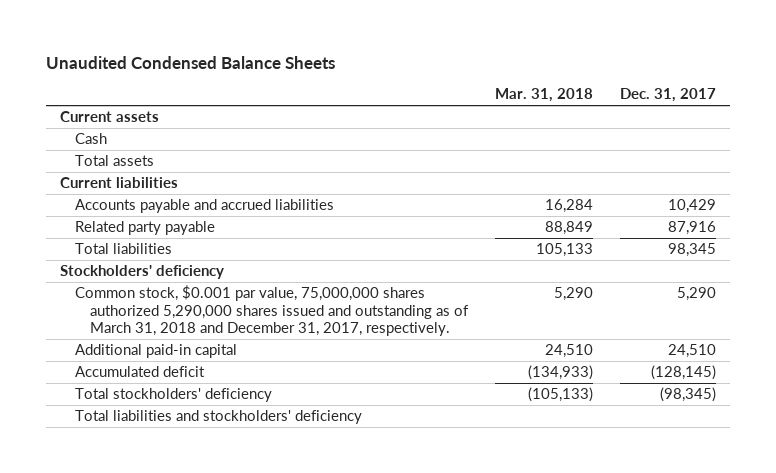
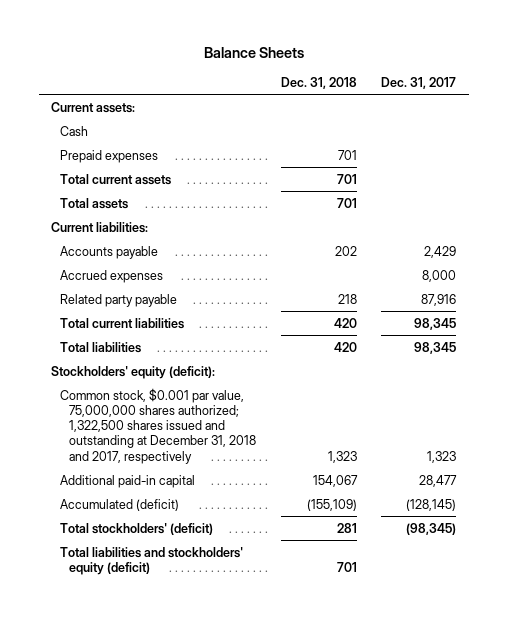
[46,55,336,69] Unaudited Condensed Balance Sheets -> [203,47,304,59] Balance Sheets
[495,88,594,103] Mar. 31, 2018 -> none
none -> [280,77,357,90] Dec. 31, 2018
[60,111,160,123] Current assets -> [50,101,135,113] Current assets:
none -> [60,149,159,163] Prepaid expenses
none -> [60,173,172,185] Total current assets
[74,199,334,214] Accounts payable and accrued liabilities -> none
[60,177,179,189] Current liabilities -> [50,221,148,233] Current liabilities:
none -> [60,245,159,259] Accounts payable
none -> [60,269,164,283] Accrued expenses
none -> [60,317,185,329] Total current liabilities
[60,265,225,280] Stockholders' deficiency -> [50,365,215,379] Stockholders' equity (deficit):
[74,285,469,337] Common stock, $0.001 par value, 75,000,000 shares authorized 5,290,000 shares issued and outstanding as of March 31, 2018 and December 31, 2017, respectively. -> [60,387,257,464] Common stock, $0.001 par value, 75,000,000 shares authorized; 1,322,500 shares issued and outstanding at December 31, 2018 and 2017, respectively
[677,287,717,302] 5,290 -> [427,450,457,463] 1,323
[668,344,717,359] 24,510 -> [419,474,458,487] 28,477
[74,366,205,378] Accumulated deficit -> [60,498,180,511] Accumulated (deficit)
[74,388,272,403] Total stockholders' deficiency -> [60,522,214,535] Total stockholders' (deficit)
[74,410,362,425] Total liabilities and stockholders' deficiency -> [60,546,244,575] Total liabilities and stockholders' equity (deficit)

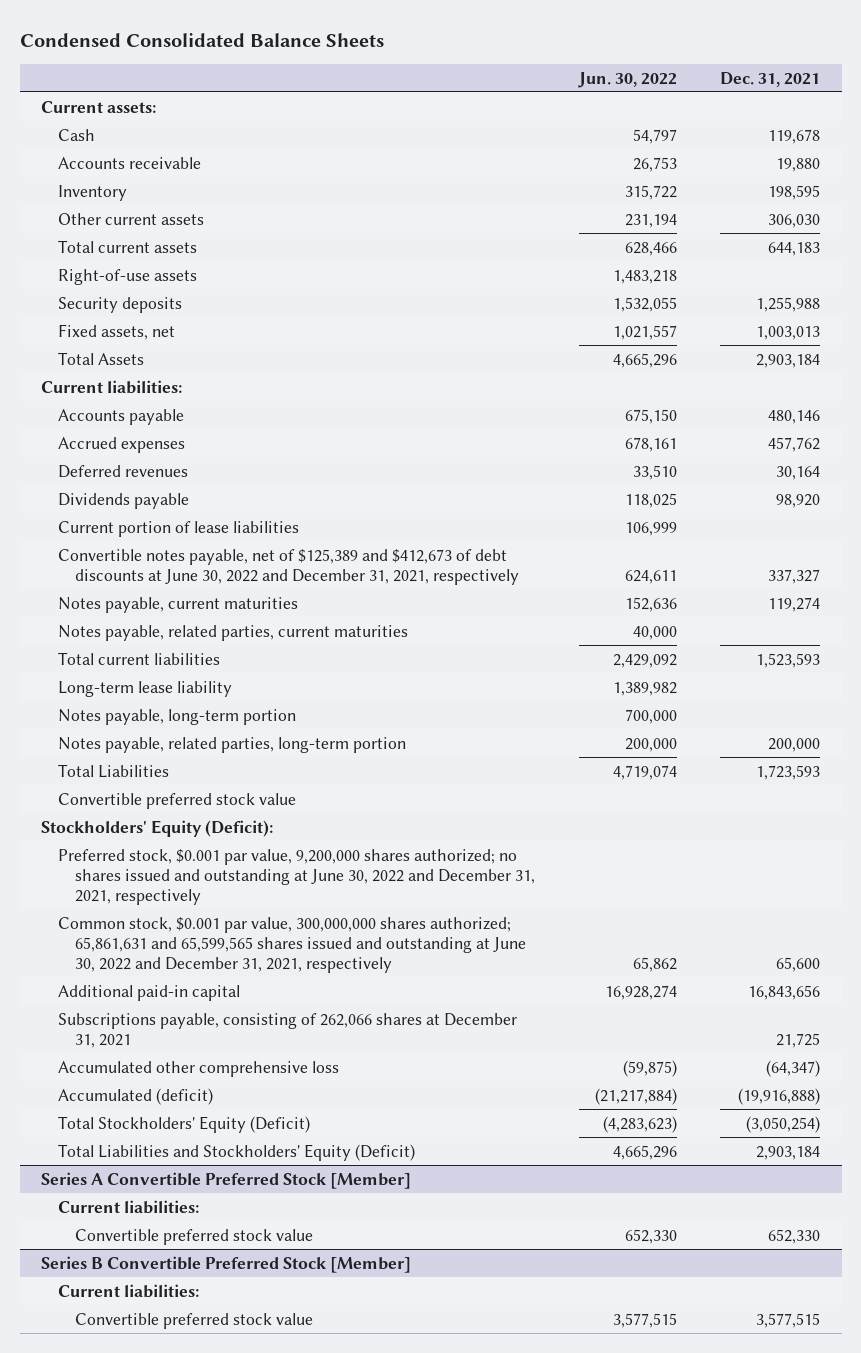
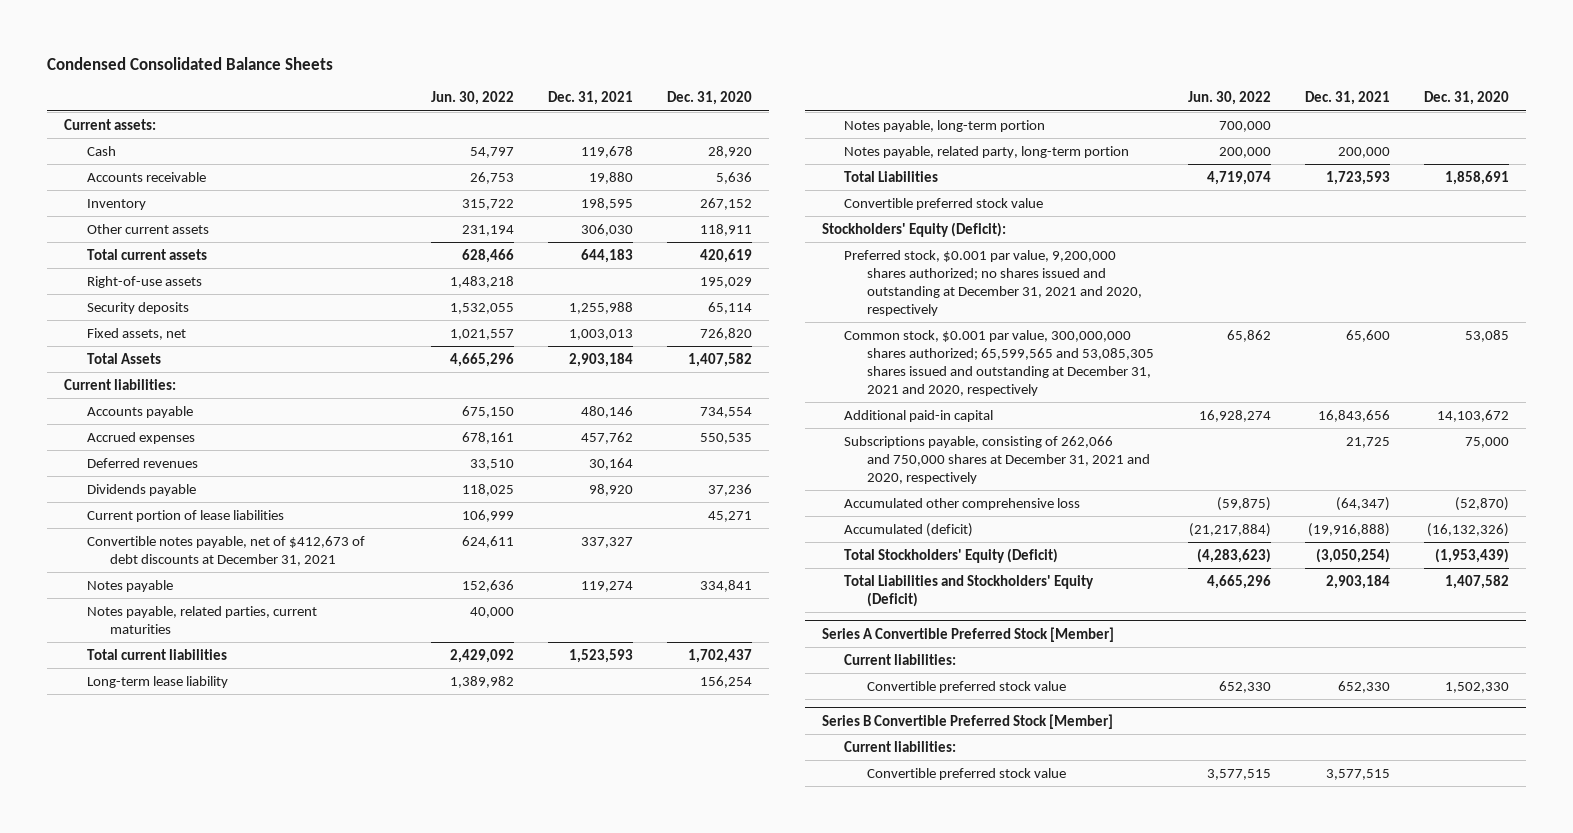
none -> [666,91,752,106] Dec. 31, 2020
[58,548,520,585] Convertible notes payable, net of $125,389 and $412,673 of debt discounts at June 30, 2022 and December 31, 2021, respectively -> [87,535,366,566] Convertible notes payable, net of $412,673 of debt discounts at December 31, 2021
[58,596,299,613] Notes payable, current maturities -> [87,579,174,592] Notes payable
[58,736,407,753] Notes payable, related parties, long-term portion -> [844,145,1130,158] Notes payable, related party, long-term portion
[58,848,536,906] Preferred stock, $0.001 par value, 9,200,000 shares authorized; no shares issued and outstanding at June 30, 2022 and December 31, 2021, respectively -> [844,249,1142,316] Preferred stock, $0.001 par value, 9,200,000 shares authorized; no shares issued and outstanding at December 31, 2021 and 2020, respectively
[58,916,527,974] Common stock, $0.001 par value, 300,000,000 shares authorized; 65,861,631 and 65,599,565 shares issued and outstanding at June 30, 2022 and December 31, 2021, respectively -> [844,329,1154,396] Common stock, $0.001 par value, 300,000,000 shares authorized; 65,599,565 and 53,085,305 shares issued and outstanding at December 31, 2021 and 2020, respectively
[58,1012,518,1048] Subscriptions payable, consisting of 262,066 shares at December 31, 2021 -> [844,435,1150,484] Subscriptions payable, consisting of 262,066 and 750,000 shares at December 31, 2021 and 2020, respectively

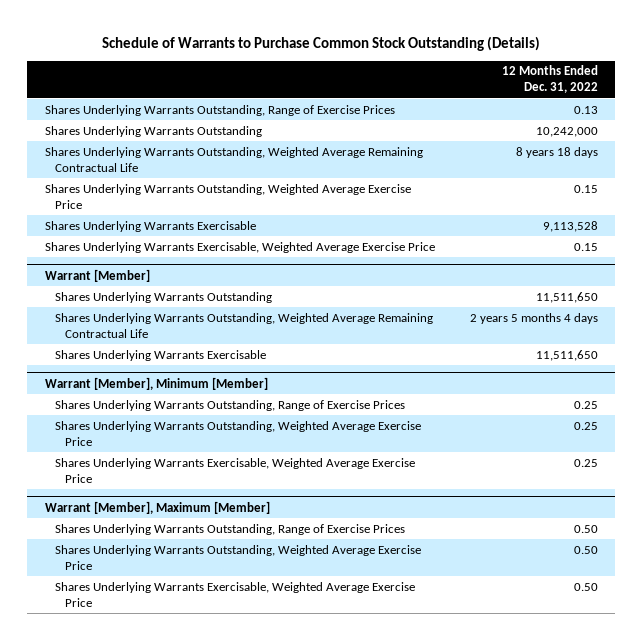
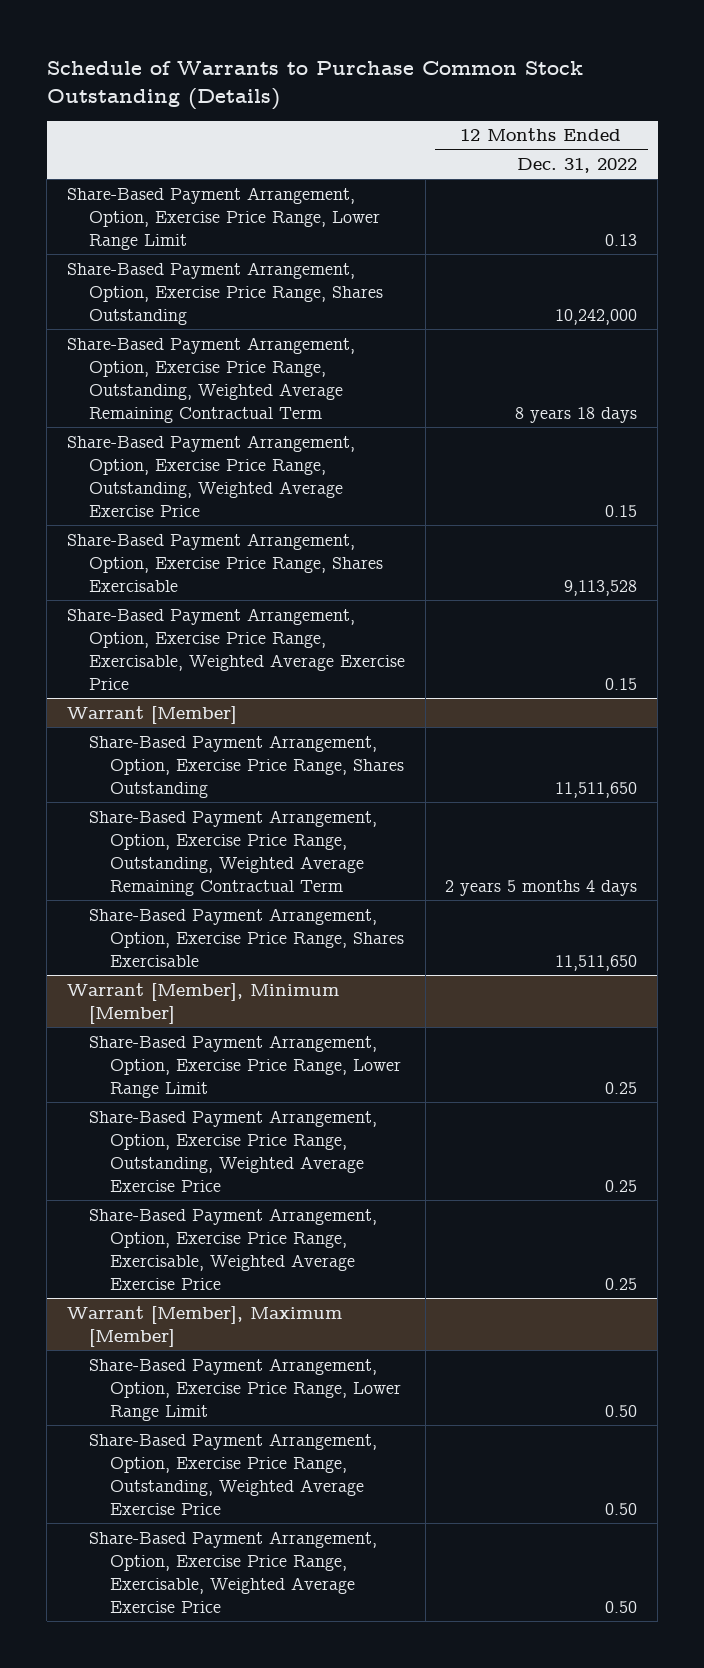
[44,104,395,116] Shares Underlying Warrants Outstanding, Range of Exercise Prices -> [67,186,380,250] Share-Based Payment Arrangement, Option, Exercise Price Range, Lower Range Limit
[44,125,262,137] Shares Underlying Warrants Outstanding -> [67,261,383,325] Share-Based Payment Arrangement, Option, Exercise Price Range, Shares Outstanding
[44,146,423,172] Shares Underlying Warrants Outstanding, Weighted Average Remaining Contractual Life -> [67,336,356,423] Share-Based Payment Arrangement, Option, Exercise Price Range, Outstanding, Weighted Average Remaining Contractual Term
[44,183,411,209] Shares Underlying Warrants Outstanding, Weighted Average Exercise Price -> [67,434,356,517] Share-Based Payment Arrangement, Option, Exercise Price Range, Outstanding, Weighted Average Exercise Price
[44,220,256,232] Shares Underlying Warrants Exercisable -> [67,532,383,592] Share-Based Payment Arrangement, Option, Exercise Price Range, Shares Exercisable
[44,241,435,253] Shares Underlying Warrants Exercisable, Weighted Average Exercise Price -> [67,607,405,690] Share-Based Payment Arrangement, Option, Exercise Price Range, Exercisable, Weighted Average Exercise Price
[54,291,272,303] Shares Underlying Warrants Outstanding -> [88,734,405,798] Share-Based Payment Arrangement, Option, Exercise Price Range, Shares Outstanding
[54,312,433,338] Shares Underlying Warrants Outstanding, Weighted Average Remaining Contractual Life -> [88,809,377,896] Share-Based Payment Arrangement, Option, Exercise Price Range, Outstanding, Weighted Average Remaining Contractual Term
[54,349,266,361] Shares Underlying Warrants Exercisable -> [88,907,405,967] Share-Based Payment Arrangement, Option, Exercise Price Range, Shares Exercisable
[54,399,405,411] Shares Underlying Warrants Outstanding, Range of Exercise Prices -> [88,1034,402,1098] Share-Based Payment Arrangement, Option, Exercise Price Range, Lower Range Limit
[54,420,421,446] Shares Underlying Warrants Outstanding, Weighted Average Exercise Price -> [88,1109,377,1192] Share-Based Payment Arrangement, Option, Exercise Price Range, Outstanding, Weighted Average Exercise Price
[54,457,415,483] Shares Underlying Warrants Exercisable, Weighted Average Exercise Price -> [88,1207,377,1290] Share-Based Payment Arrangement, Option, Exercise Price Range, Exercisable, Weighted Average Exercise Price
[54,523,405,535] Shares Underlying Warrants Outstanding, Range of Exercise Prices -> [88,1357,402,1421] Share-Based Payment Arrangement, Option, Exercise Price Range, Lower Range Limit
[54,544,421,570] Shares Underlying Warrants Outstanding, Weighted Average Exercise Price -> [88,1432,377,1515] Share-Based Payment Arrangement, Option, Exercise Price Range, Outstanding, Weighted Average Exercise Price
[54,581,415,607] Shares Underlying Warrants Exercisable, Weighted Average Exercise Price -> [88,1530,377,1613] Share-Based Payment Arrangement, Option, Exercise Price Range, Exercisable, Weighted Average Exercise Price

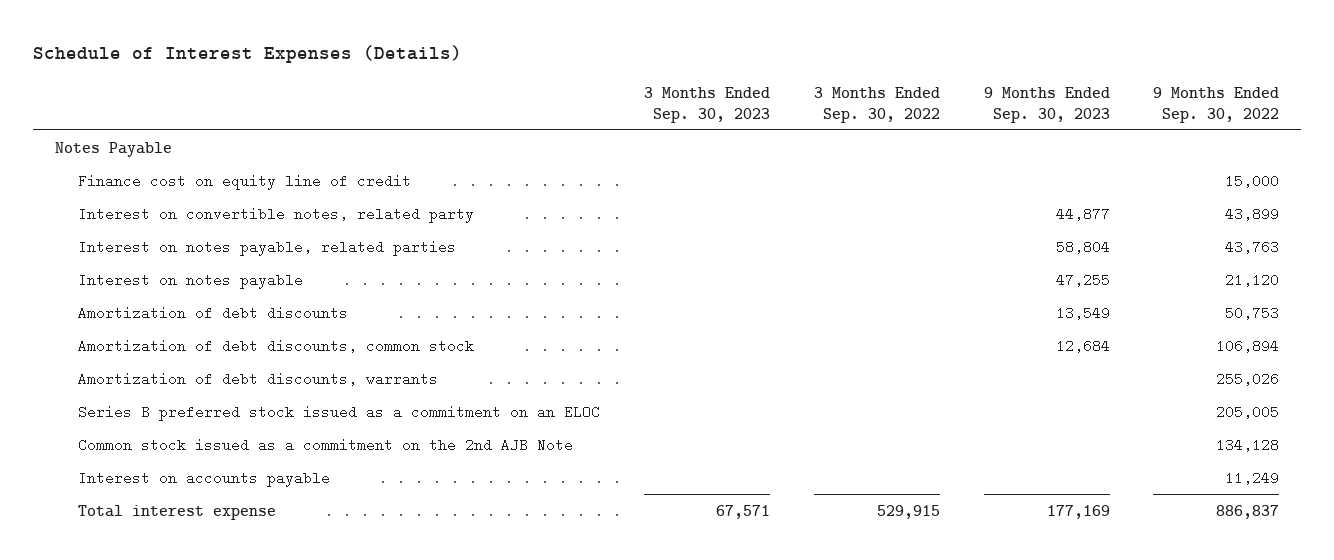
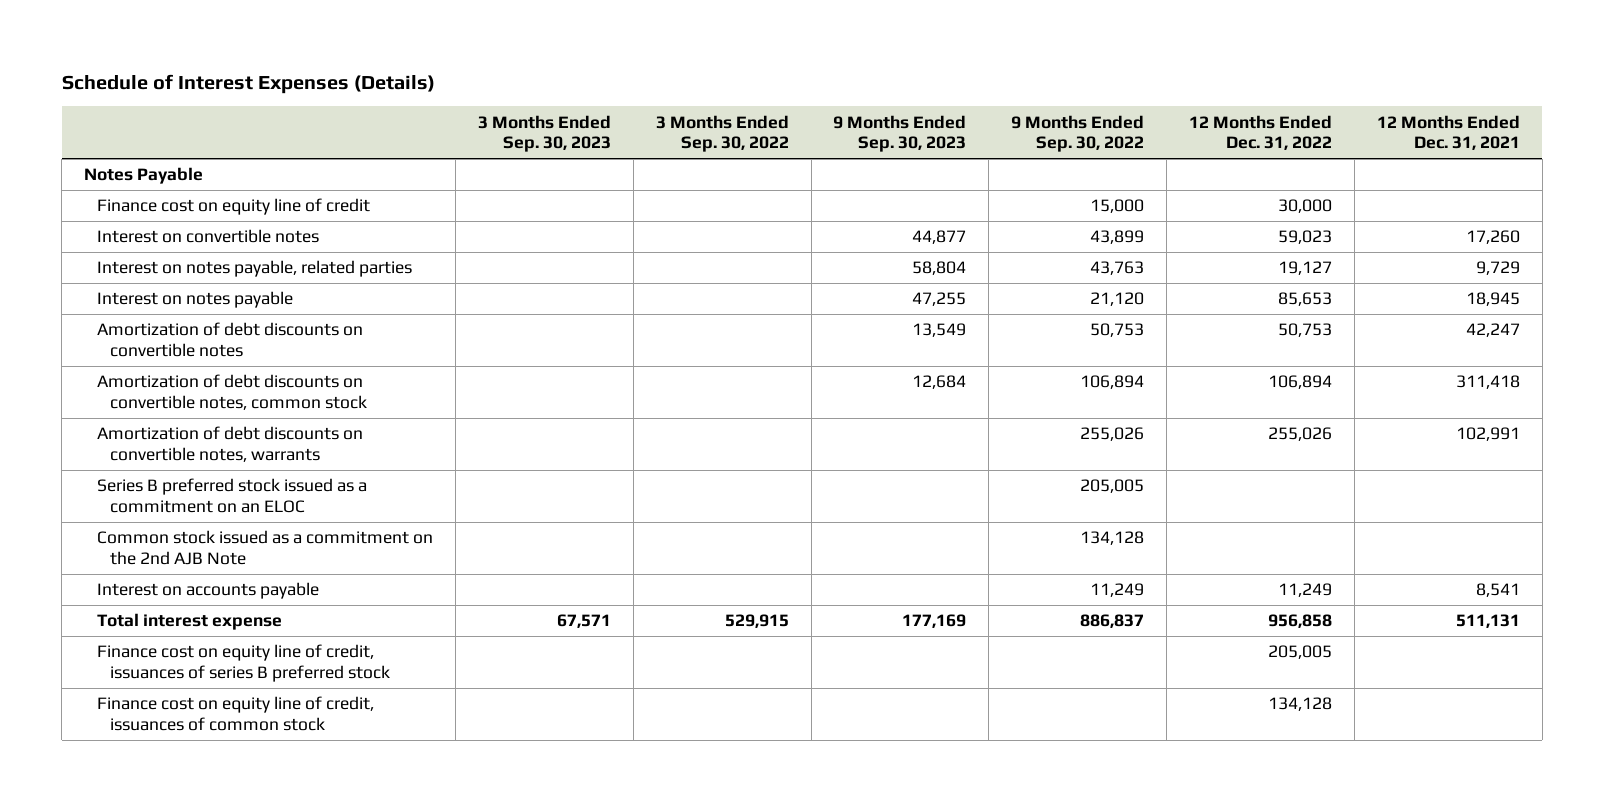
none -> [1188,114,1332,151] 12 Months Ended Dec. 31, 2022
none -> [1376,114,1520,151] 12 Months Ended Dec. 31, 2021
[78,206,475,223] Interest on convertible notes, related party -> [97,229,320,244] Interest on convertible notes
[78,305,349,320] Amortization of debt discounts -> [97,322,364,357] Amortization of debt discounts on convertible notes
[78,338,475,353] Amortization of debt discounts, common stock -> [97,374,368,410] Amortization of debt discounts on convertible notes, common stock
[78,371,439,386] Amortization of debt discounts, warrants -> [97,426,364,462] Amortization of debt discounts on convertible notes, warrants
none -> [97,644,391,682] Finance cost on equity line of credit, issuances of series B preferred stock
none -> [97,696,375,731] Finance cost on equity line of credit, issuances of common stock

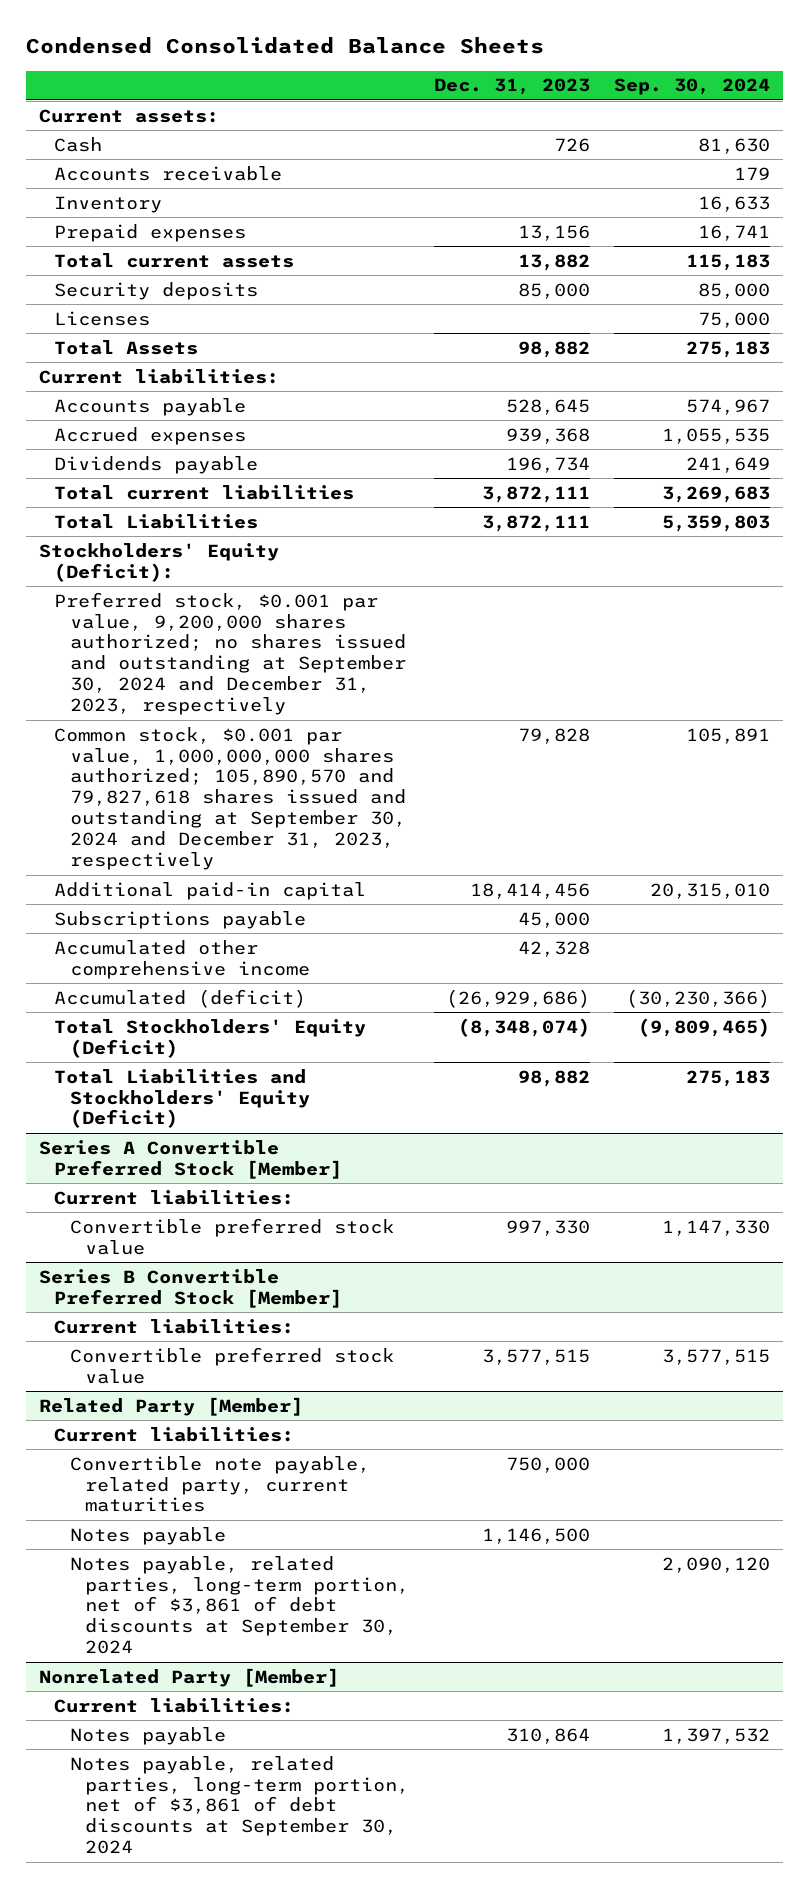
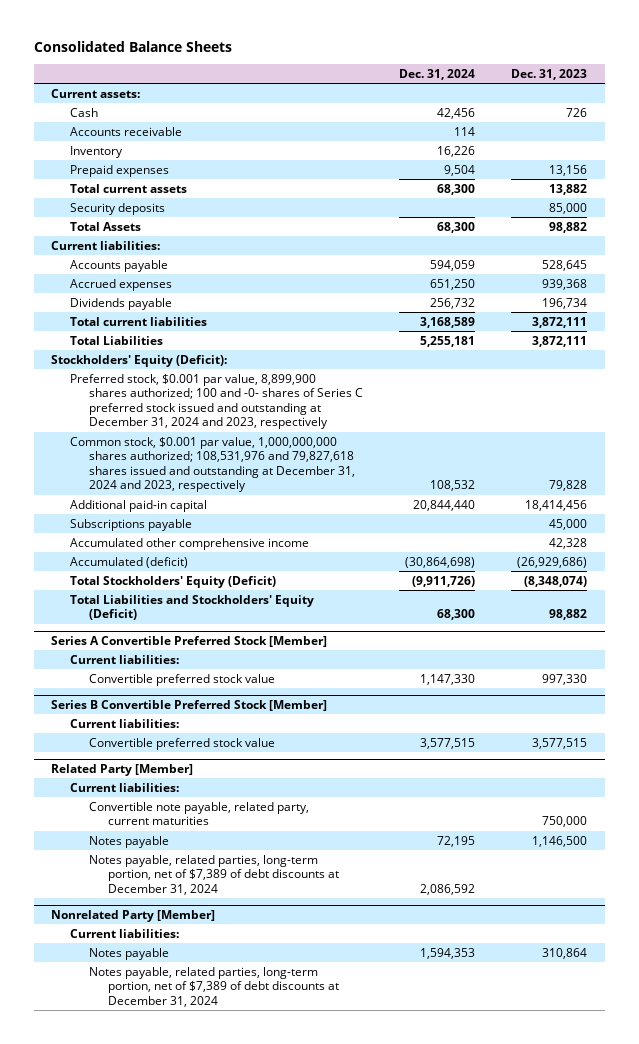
[26,37,545,55] Condensed Consolidated Balance Sheets -> [33,41,232,53] Consolidated Balance Sheets
[614,78,771,96] Sep. 30, 2024 -> none
none -> [399,69,476,81] Dec. 31, 2024
[54,310,151,326] Licenses -> none
[54,591,406,716] Preferred stock, $0.001 par value, 9,200,000 shares authorized; no shares issued and outstanding at September 30, 2024 and December 31, 2023, respectively -> [70,373,364,430] Preferred stock, $0.001 par value, 8,899,900 shares authorized; 100 and -0- shares of Series C preferred stock issued and outstanding at December 31, 2024 and 2023, respectively
[54,726,406,871] Common stock, $0.001 par value, 1,000,000,000 shares authorized; 105,890,570 and 79,827,618 shares issued and outstanding at September 30, 2024 and December 31, 2023, respectively -> [70,436,356,493] Common stock, $0.001 par value, 1,000,000,000 shares authorized; 108,531,976 and 79,827,618 shares issued and outstanding at December 31, 2024 and 2023, respectively
[69,1555,409,1655] Notes payable, related parties, long-term portion, net of $3,861 of debt discounts at September 30, 2024 -> [89,854,340,895] Notes payable, related parties, long-term portion, net of $7,389 of debt discounts at December 31, 2024
[69,1755,409,1855] Notes payable, related parties, long-term portion, net of $3,861 of debt discounts at September 30, 2024 -> [89,966,340,1007] Notes payable, related parties, long-term portion, net of $7,389 of debt discounts at December 31, 2024

